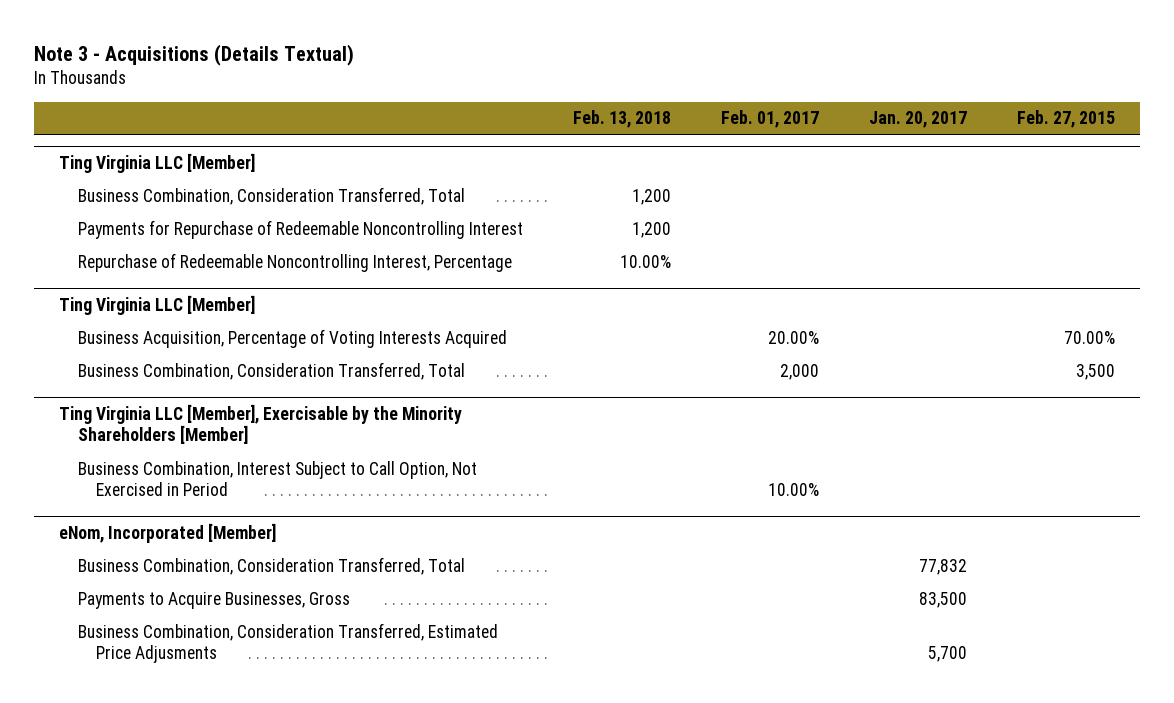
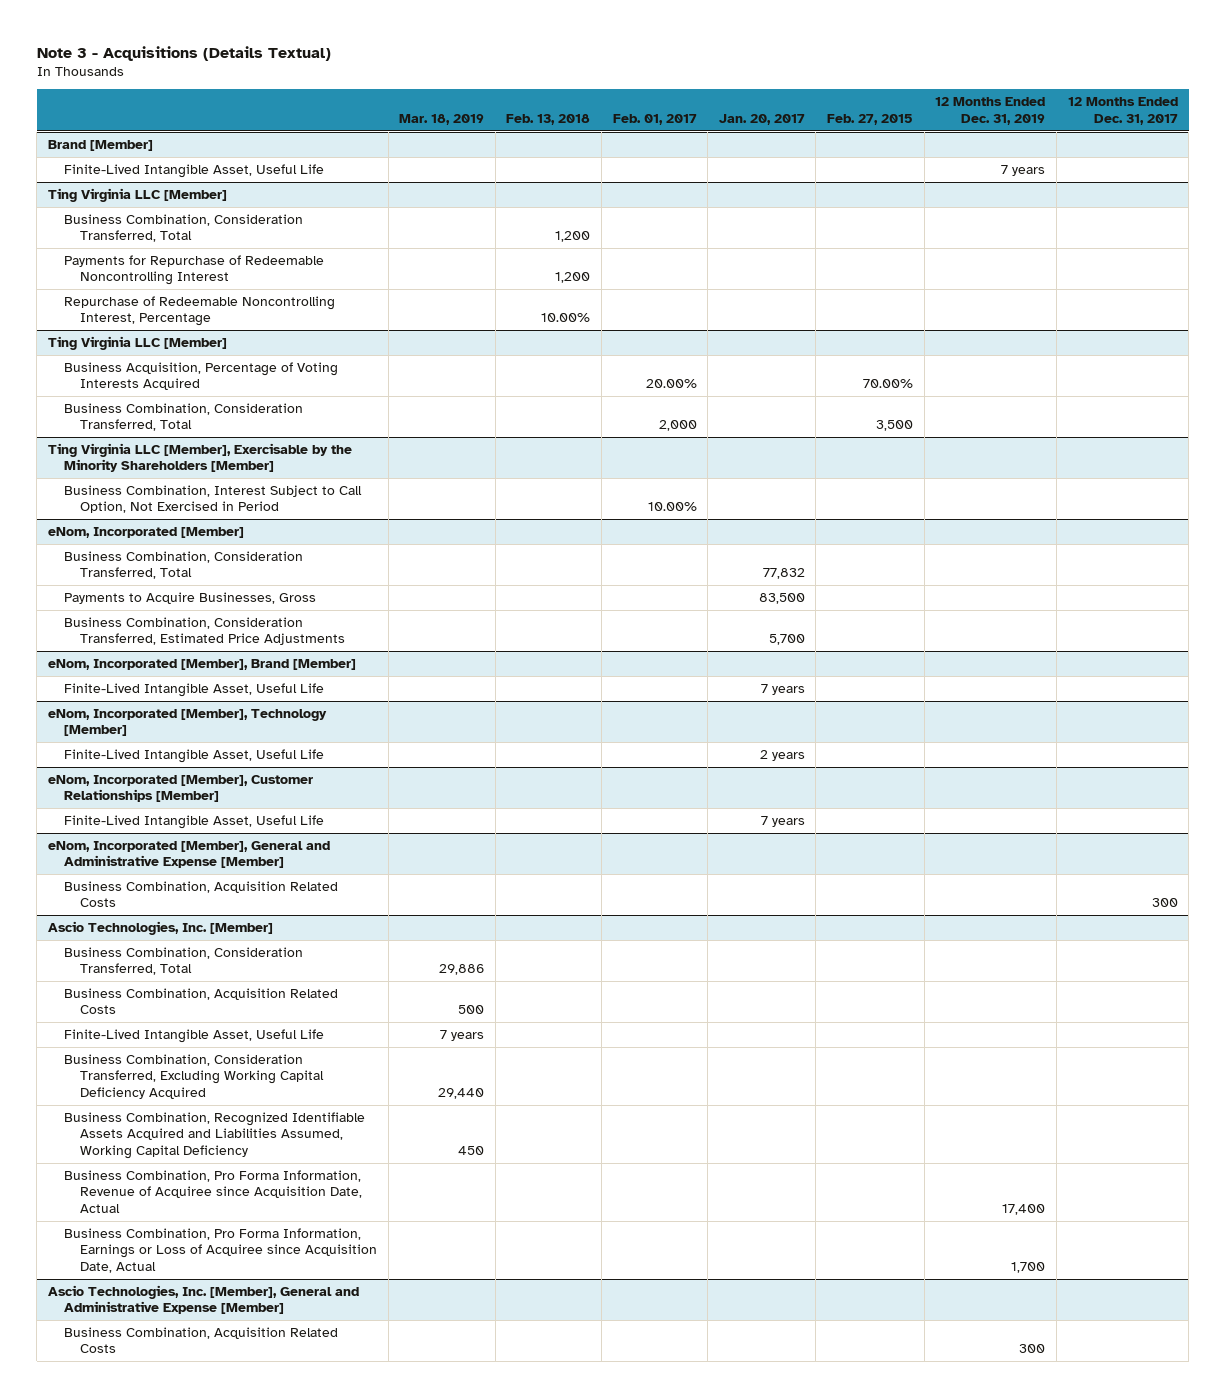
none -> [399,113,485,125] Mar. 18, 2019
none -> [935,97,1046,125] 12 Months Ended Dec. 31, 2019
none -> [1067,97,1178,125] 12 Months Ended Dec. 31, 2017
none -> [48,140,154,152] Brand [Member]
none -> [63,164,324,179] Finite-Lived Intangible Asset, Useful Life
[77,622,498,663] Business Combination, Consideration Transferred, Estimated Price Adjusments -> [63,617,345,646] Business Combination, Consideration Transferred, Estimated Price Adjustments
none -> [48,659,357,671] eNom, Incorporated [Member], Brand [Member]
none -> [63,683,324,698] Finite-Lived Intangible Asset, Useful Life
none -> [48,709,328,737] eNom, Incorporated [Member], Technology [Member]
none -> [63,749,324,764] Finite-Lived Intangible Asset, Useful Life
none -> [48,775,314,803] eNom, Incorporated [Member], Customer Relationships [Member]
none -> [63,815,324,830] Finite-Lived Intangible Asset, Useful Life
none -> [48,841,331,869] eNom, Incorporated [Member], General and Administrative Expense [Member]
none -> [63,881,338,908] Business Combination, Acquisition Related Costs
none -> [48,921,274,936] Ascio Technologies, Inc. [Member]
none -> [63,947,303,976] Business Combination, Consideration Transferred, Total
none -> [63,988,338,1015] Business Combination, Acquisition Related Costs
none -> [63,1029,324,1044] Finite-Lived Intangible Asset, Useful Life
none -> [63,1054,324,1099] Business Combination, Consideration Transferred, Excluding Working Capital Deficiency Acquired
none -> [63,1112,365,1159] Business Combination, Recognized Identifiable Assets Acquired and Liabilities Assumed, Working Capital Deficiency
none -> [63,1170,362,1213] Business Combination, Pro Forma Information, Revenue of Acquiree since Acquisition Date, Actual
none -> [63,1228,377,1273] Business Combination, Pro Forma Information, Earnings or Loss of Acquiree since Acquisition Date, Actual
none -> [48,1285,360,1315] Ascio Technologies, Inc. [Member], General and Administrative Expense [Member]
none -> [63,1327,338,1354] Business Combination, Acquisition Related Costs

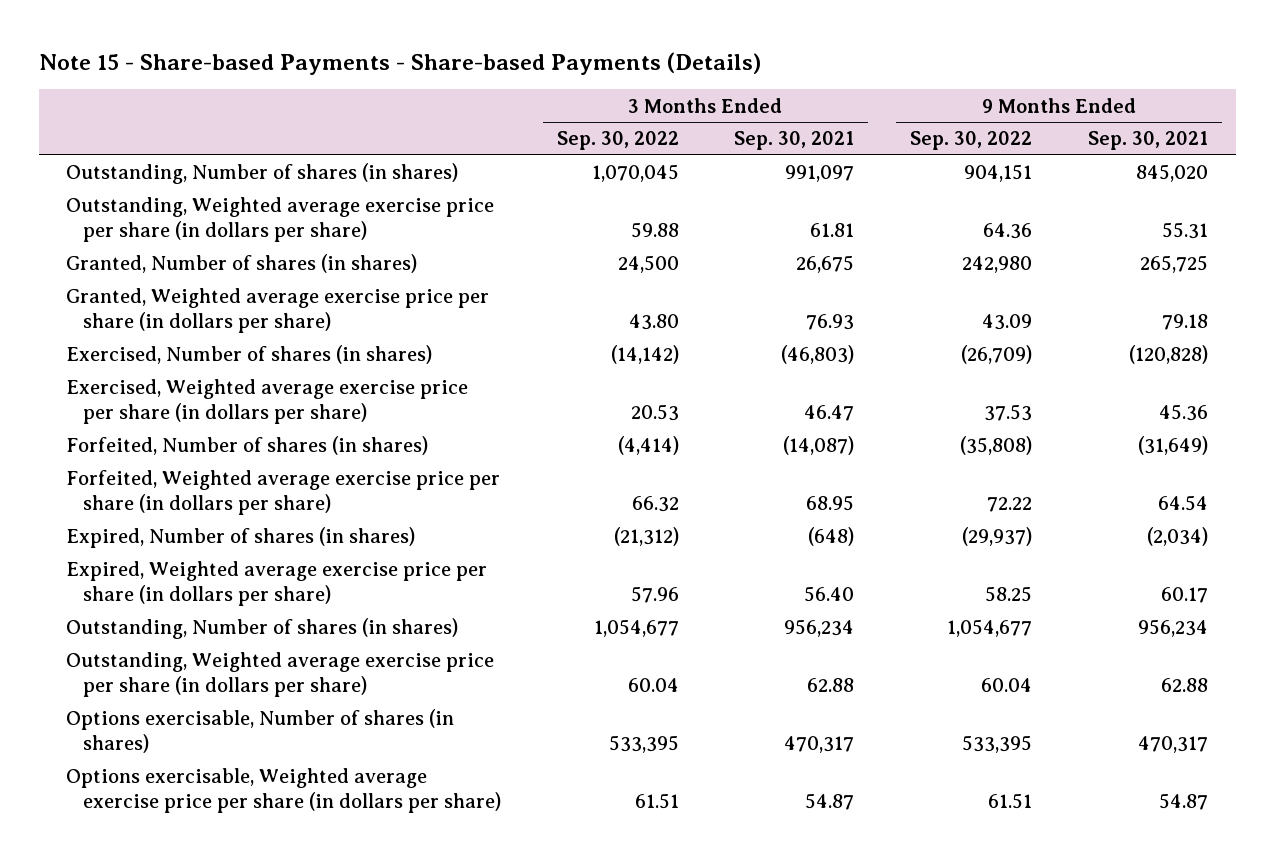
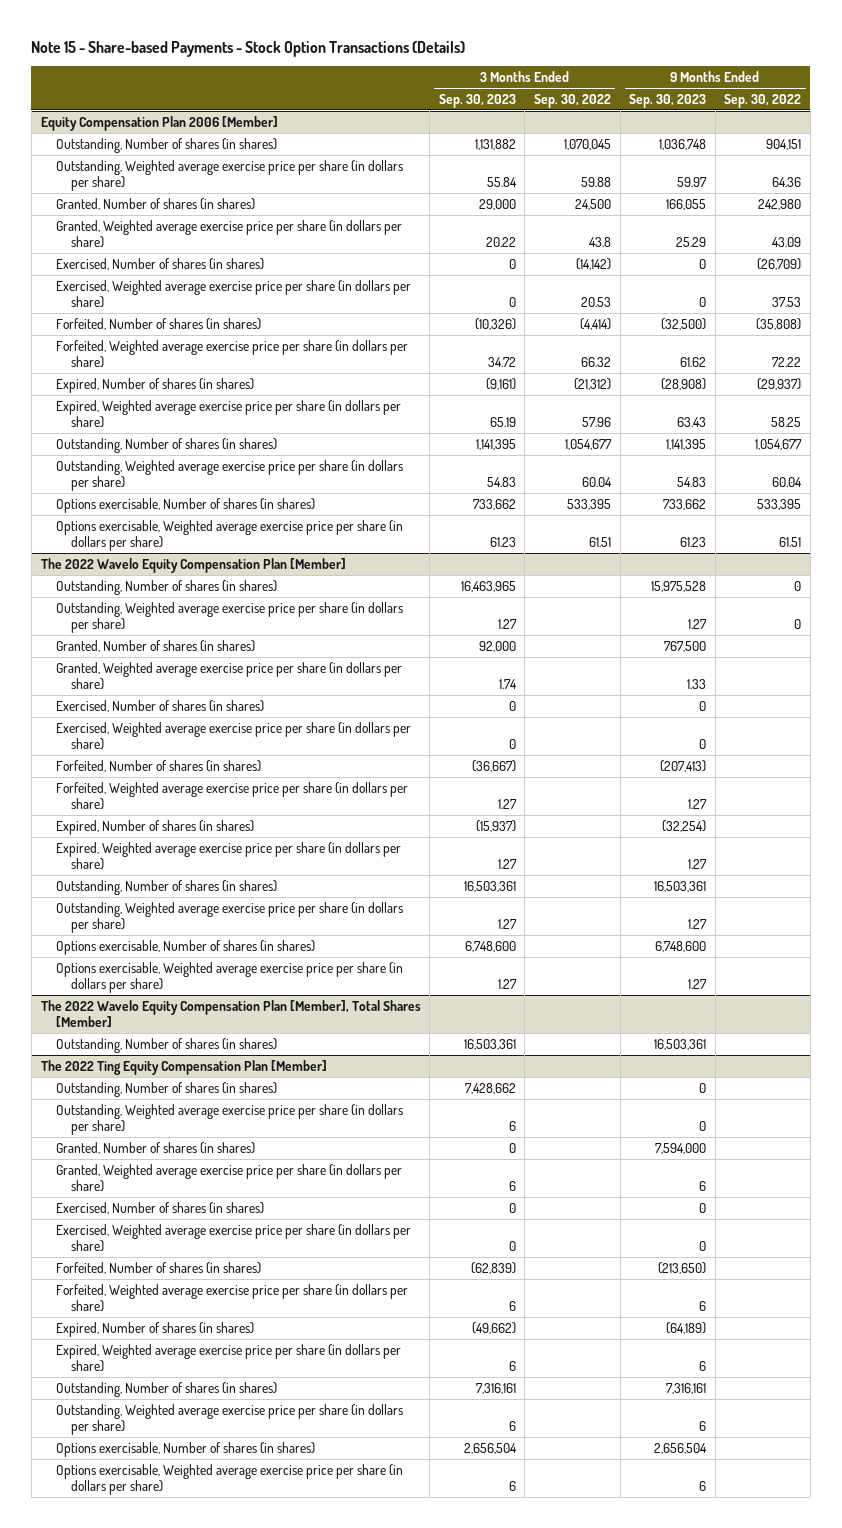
[38,51,761,75] Note 15 - Share-based Payments - Share-based Payments (Details) -> [31,40,466,57] Note 15 - Share-based Payments - Stock Option Transactions (Details)
[734,131,855,151] Sep. 30, 2021 -> none
[1087,131,1208,151] Sep. 30, 2021 -> none
none -> [438,93,516,108] Sep. 30, 2023
none -> [629,93,707,108] Sep. 30, 2023
none -> [40,115,278,131] Equity Compensation Plan 2006 [Member]
[628,314,679,331] 43.80 -> [588,236,611,247] 43.8
none -> [40,557,346,573] The 2022 Wavelo Equity Compensation Plan [Member]
none -> [55,579,277,595] Outstanding, Number of shares (in shares)
none -> [55,601,403,633] Outstanding, Weighted average exercise price per share (in dollars per share)
none -> [55,639,255,652] Granted, Number of shares (in shares)
none -> [55,661,402,690] Granted, Weighted average exercise price per share (in dollars per share)
none -> [55,699,264,712] Exercised, Number of shares (in shares)
none -> [55,721,411,750] Exercised, Weighted average exercise price per share (in dollars per share)
none -> [55,759,261,772] Forfeited, Number of shares (in shares)
none -> [55,781,408,810] Forfeited, Weighted average exercise price per share (in dollars per share)
none -> [55,819,254,835] Expired, Number of shares (in shares)
none -> [55,841,401,870] Expired, Weighted average exercise price per share (in dollars per share)
none -> [55,879,277,895] Outstanding, Number of shares (in shares)
none -> [55,901,403,933] Outstanding, Weighted average exercise price per share (in dollars per share)
none -> [55,939,315,955] Options exercisable, Number of shares (in shares)
none -> [55,961,403,993] Options exercisable, Weighted average exercise price per share (in dollars per share)
none -> [40,999,421,1027] The 2022 Wavelo Equity Compensation Plan [Member], Total Shares [Member]
none -> [55,1037,277,1053] Outstanding, Number of shares (in shares)
none -> [40,1059,327,1075] The 2022 Ting Equity Compensation Plan [Member]
none -> [55,1081,277,1097] Outstanding, Number of shares (in shares)
none -> [55,1103,403,1135] Outstanding, Weighted average exercise price per share (in dollars per share)
none -> [55,1141,255,1154] Granted, Number of shares (in shares)
none -> [55,1163,402,1192] Granted, Weighted average exercise price per share (in dollars per share)
none -> [55,1201,264,1214] Exercised, Number of shares (in shares)
none -> [55,1223,411,1252] Exercised, Weighted average exercise price per share (in dollars per share)
none -> [55,1261,261,1274] Forfeited, Number of shares (in shares)
none -> [55,1283,408,1312] Forfeited, Weighted average exercise price per share (in dollars per share)
none -> [55,1321,254,1337] Expired, Number of shares (in shares)
none -> [55,1343,401,1372] Expired, Weighted average exercise price per share (in dollars per share)
none -> [55,1381,277,1397] Outstanding, Number of shares (in shares)
none -> [55,1403,403,1435] Outstanding, Weighted average exercise price per share (in dollars per share)
none -> [55,1441,315,1457] Options exercisable, Number of shares (in shares)
none -> [55,1463,403,1495] Options exercisable, Weighted average exercise price per share (in dollars per share)

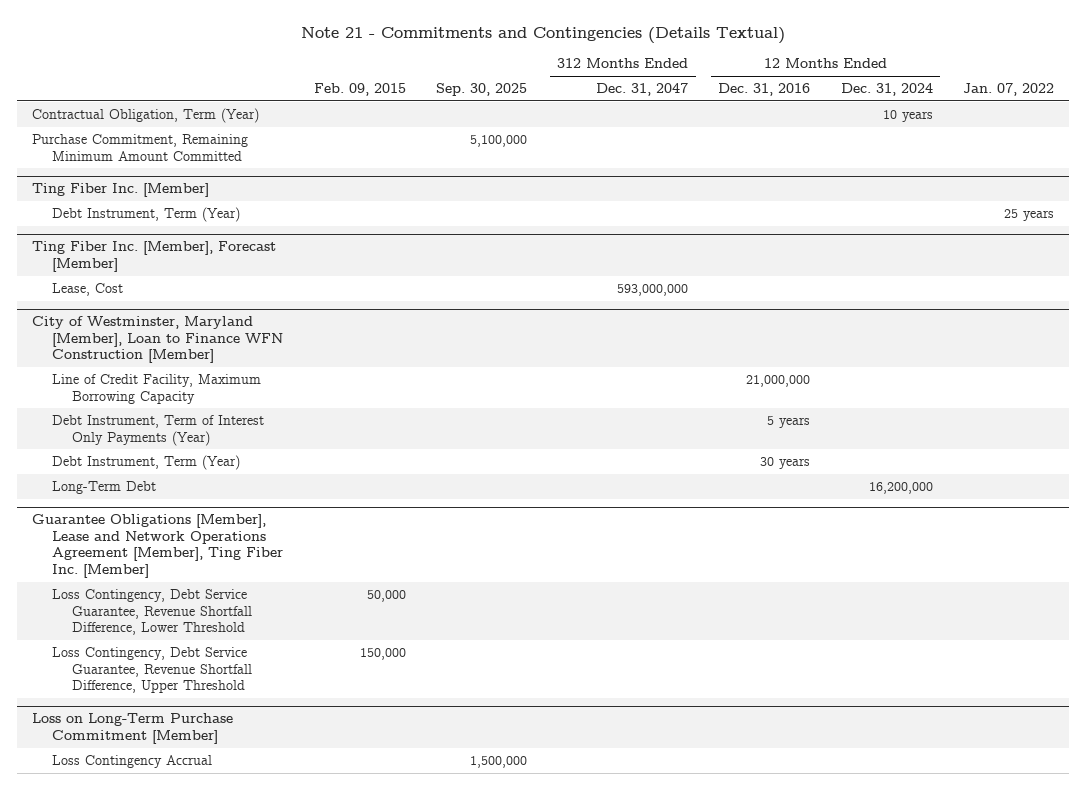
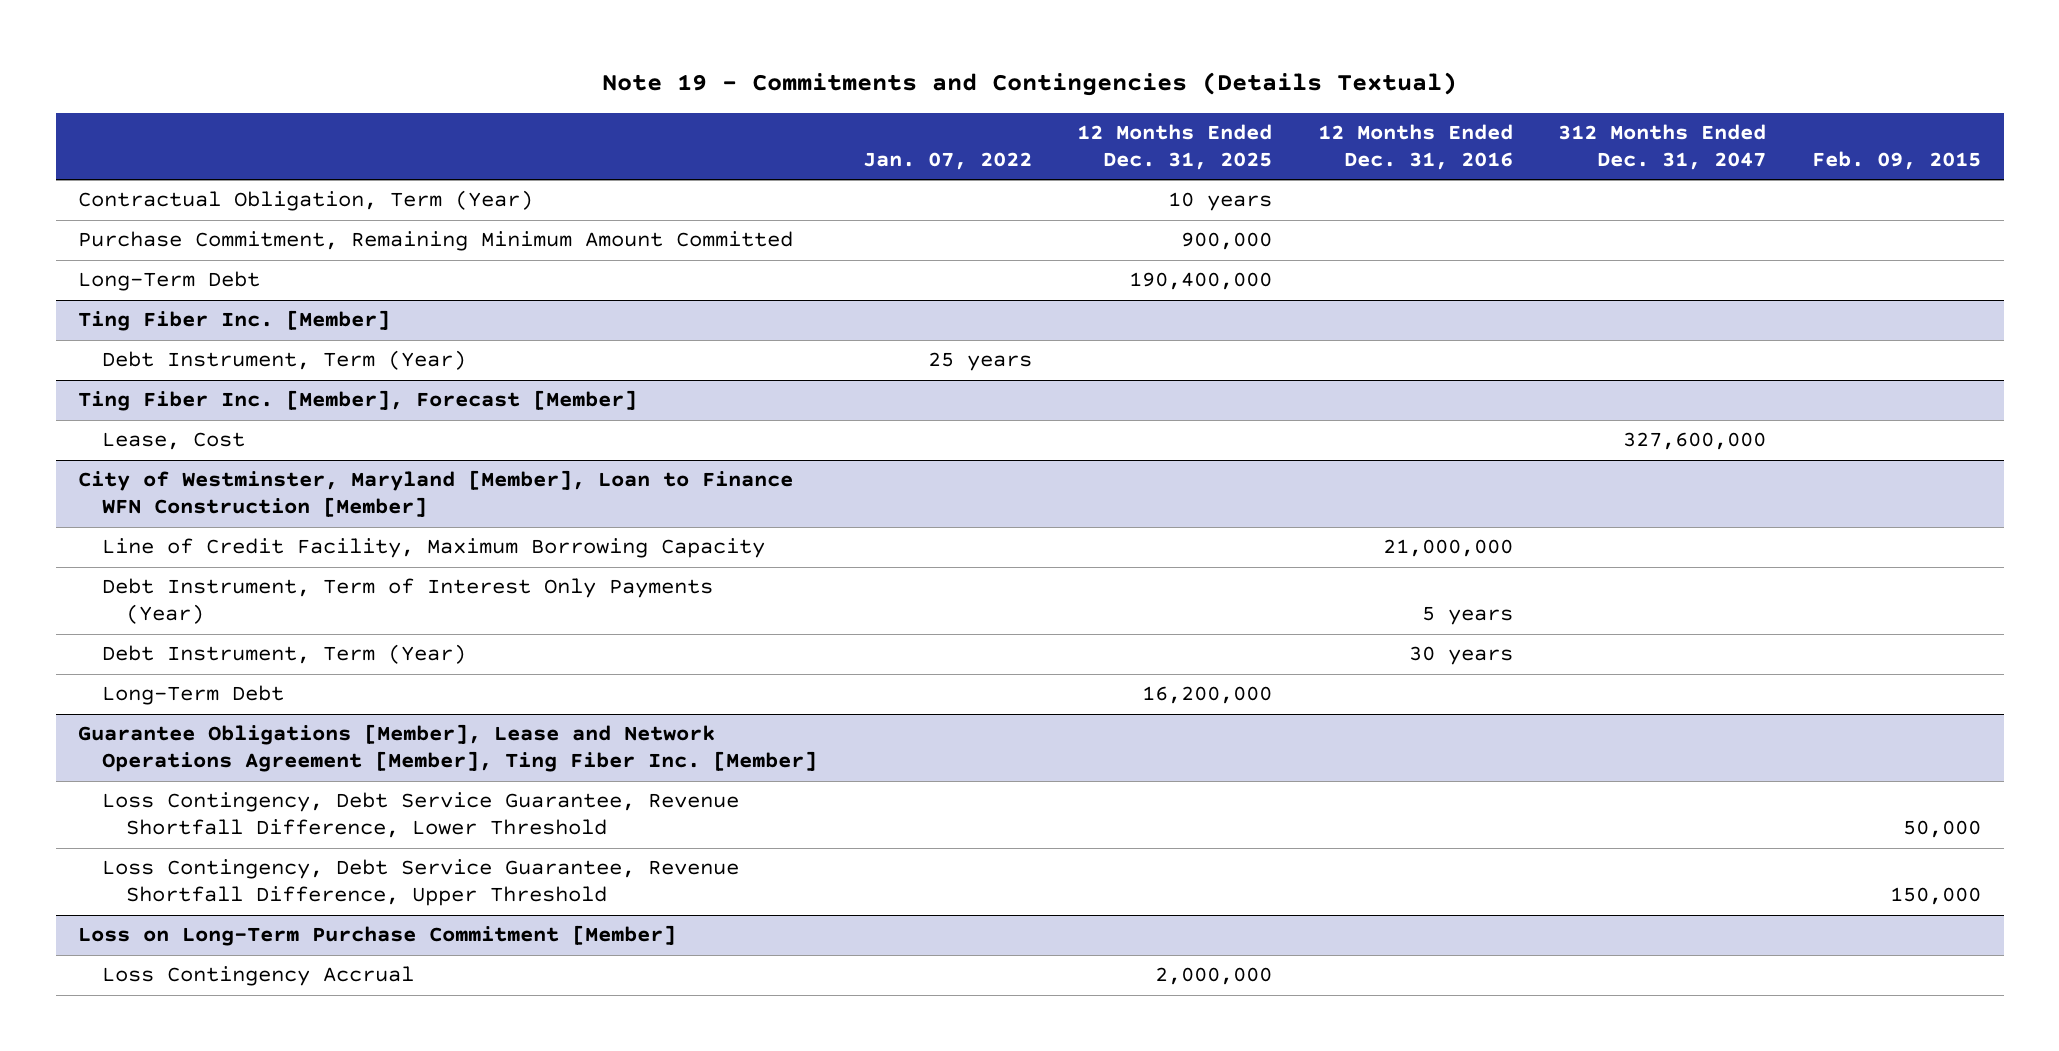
[301,26,786,44] Note 21 - Commitments and Contingencies (Details Textual) -> [601,72,1457,97] Note 19 - Commitments and Contingencies (Details Textual)
[435,83,527,97] Sep. 30, 2025 -> none
[840,83,933,97] Dec. 31, 2024 -> none
none -> [1077,124,1273,170] 12 Months Ended Dec. 31, 2025
none -> [78,271,261,292] Long-Term Debt
[617,284,689,297] 593,000,000 -> [1623,432,1767,451] 327,600,000

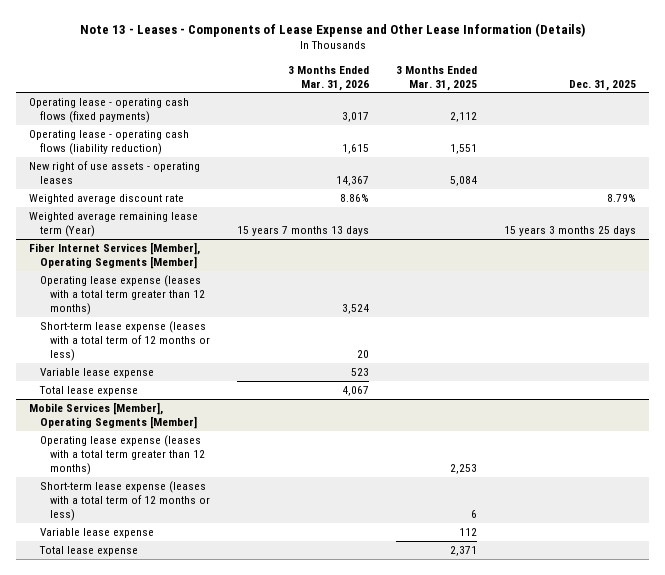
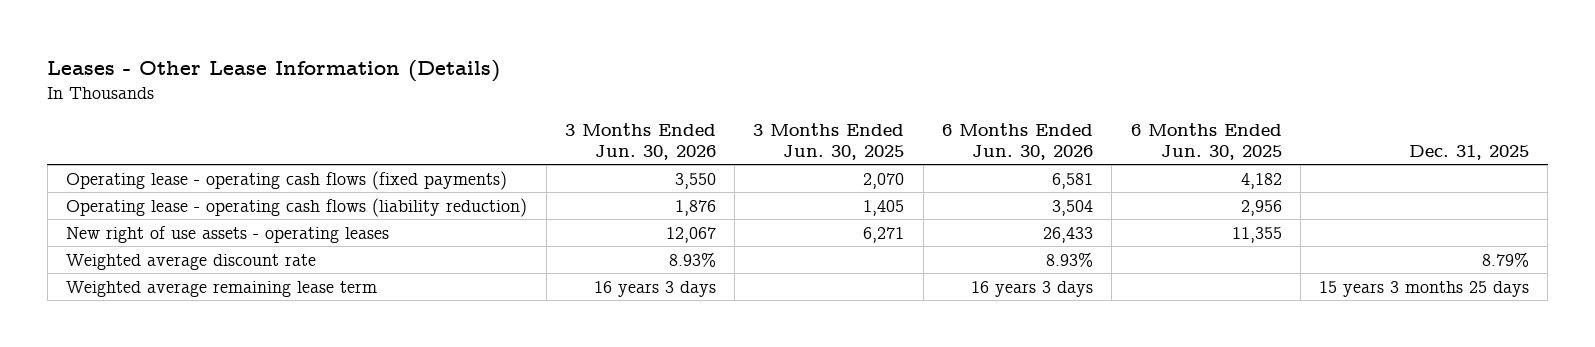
[79,22,585,37] Note 13 - Leases - Components of Lease Expense and Other Lease Information (Details) -> [47,60,501,83] Leases - Other Lease Information (Details)
[288,65,370,91] 3 Months Ended Mar. 31, 2026 -> none
[395,65,477,91] 3 Months Ended Mar. 31, 2025 -> none
none -> [564,123,716,160] 3 Months Ended Jun. 30, 2026
none -> [753,123,905,160] 3 Months Ended Jun. 30, 2025
none -> [941,123,1093,160] 6 Months Ended Jun. 30, 2026
none -> [1130,123,1282,160] 6 Months Ended Jun. 30, 2025
[29,242,201,269] Fiber Internet Services [Member], Operating Segments [Member] -> none
[39,275,206,315] Operating lease expense (leases with a total term greater than 12 months) -> none
[39,321,211,361] Short-term lease expense (leases with a total term of 12 months or less) -> none
[39,368,154,379] Variable lease expense -> none
[38,386,138,397] Total lease expense -> none
[29,402,197,429] Mobile Services [Member], Operating Segments [Member] -> none
[39,435,206,475] Operating lease expense (leases with a total term greater than 12 months) -> none
[39,481,211,521] Short-term lease expense (leases with a total term of 12 months or less) -> none
[39,528,154,539] Variable lease expense -> none
[38,546,138,557] Total lease expense -> none
[29,212,199,237] Weighted average remaining lease term (Year) -> [66,280,378,297] Weighted average remaining lease term

